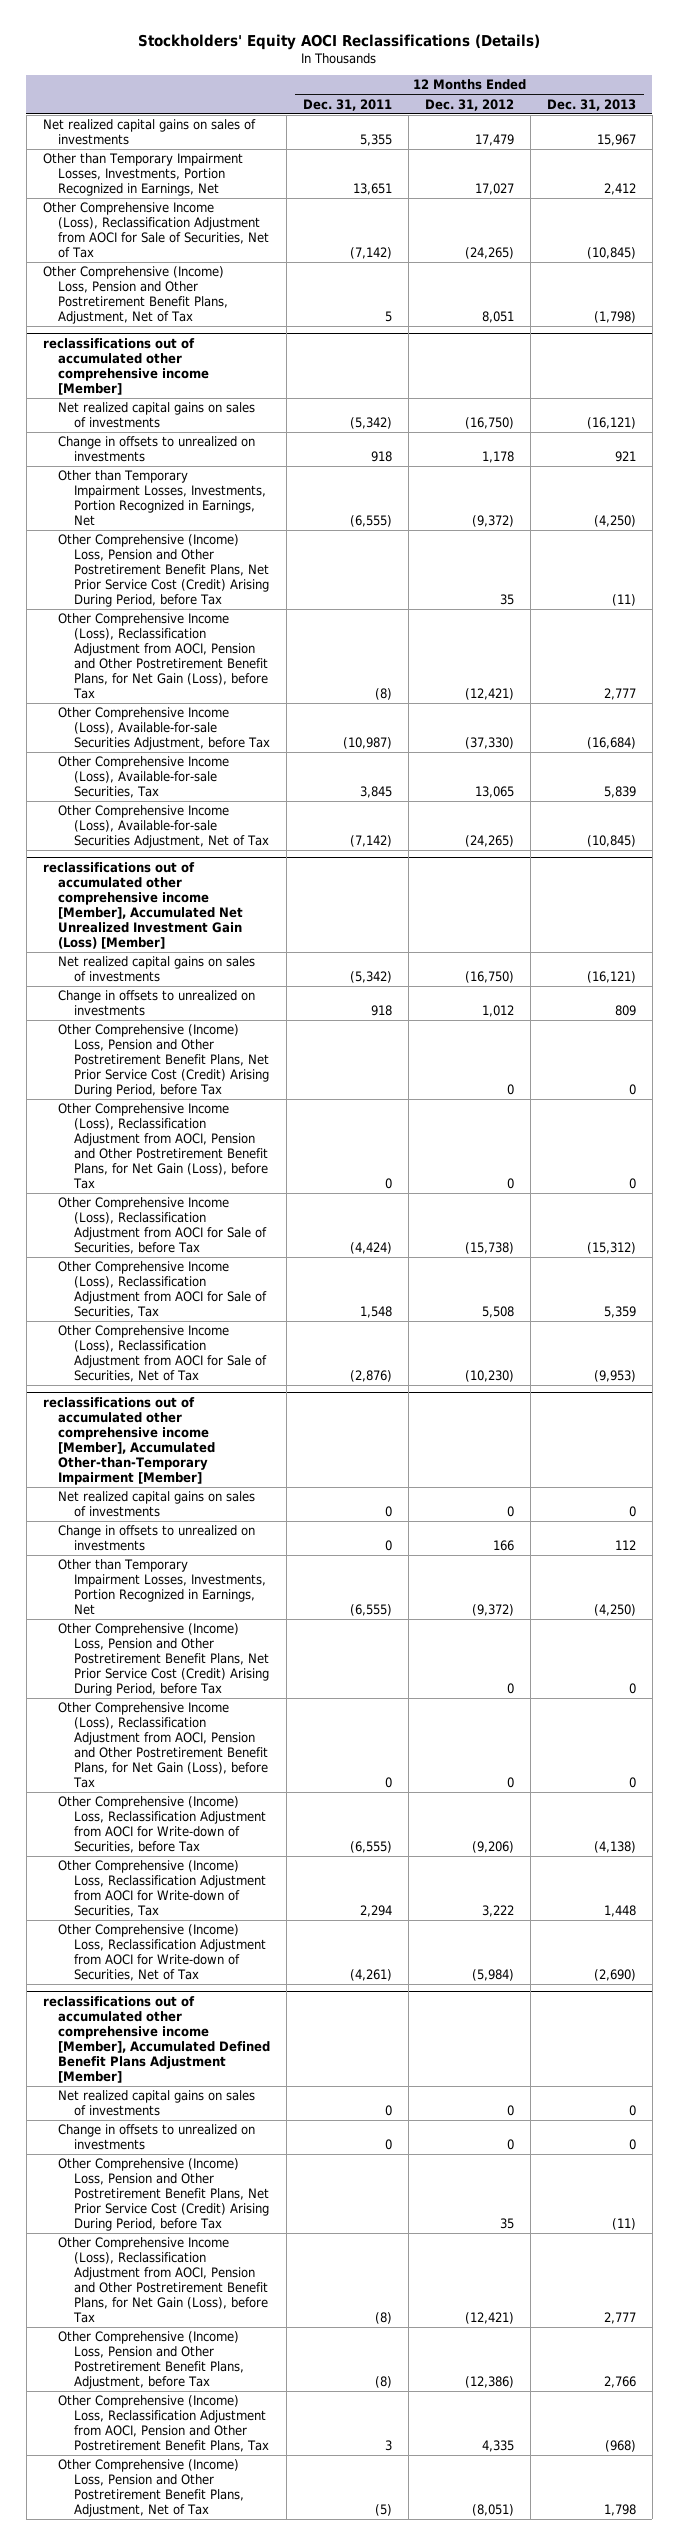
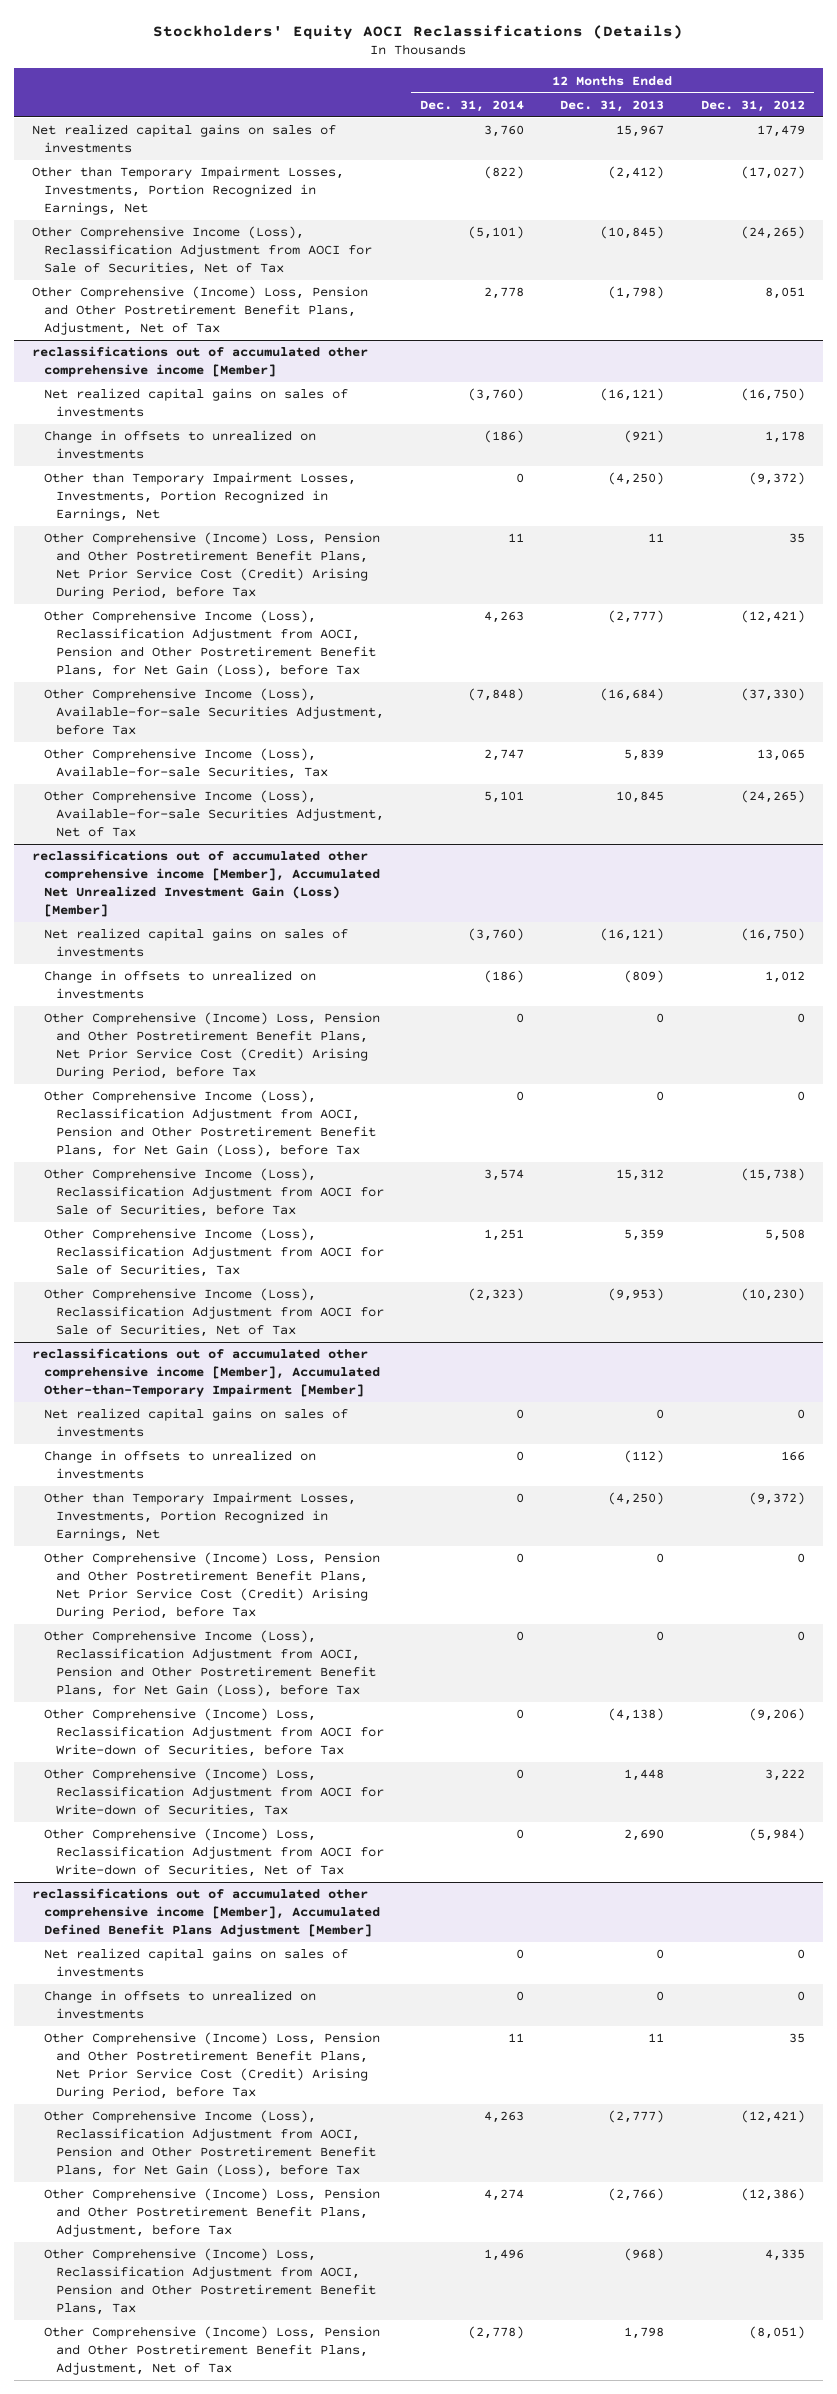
[303,98,393,111] Dec. 31, 2011 -> none
none -> [420,99,525,112] Dec. 31, 2014
[475,183,515,196] 17,027 -> [740,166,805,180] (17,027)
[603,183,636,196] 2,412 -> [608,166,665,180] (2,412)
[614,451,636,463] 921 -> [624,430,665,444] (921)
[611,594,636,607] (11) -> [648,533,665,543] 11
[603,688,636,701] 2,777 -> [608,610,665,624] (2,777)
[586,835,636,848] (10,845) -> [616,791,665,804] 10,845
[614,1005,636,1017] 809 -> [624,970,665,984] (809)
[586,1242,636,1255] (15,312) -> [616,1169,665,1182] 15,312
[614,1540,636,1551] 112 -> [624,1450,665,1464] (112)
[593,1969,636,1982] (2,690) -> [624,1829,665,1842] 2,690
[611,2218,636,2231] (11) -> [648,2033,665,2043] 11
[603,2312,636,2325] 2,777 -> [608,2110,665,2124] (2,777)
[603,2376,636,2389] 2,766 -> [608,2188,665,2202] (2,766)

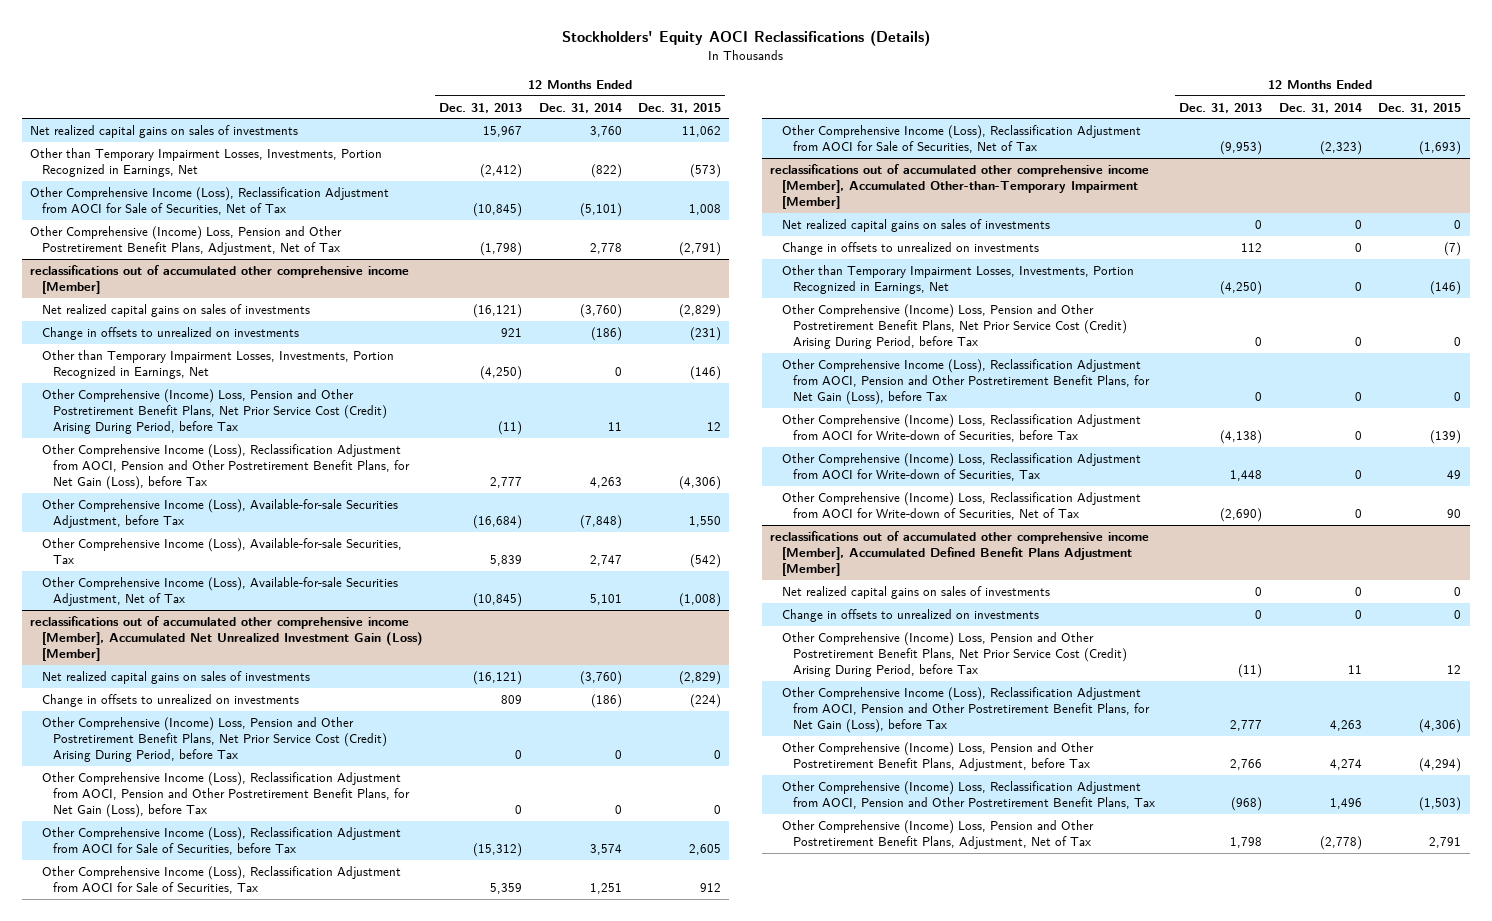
[700,99,805,112] Dec. 31, 2012 -> none
none -> [638,102,722,113] Dec. 31, 2015
[624,430,665,444] (921) -> [501,327,523,337] 921
[648,533,665,543] 11 -> [498,421,523,436] (11)
[608,610,665,624] (2,777) -> [490,477,523,489] 2,777
[616,791,665,804] 10,845 -> [473,593,523,608] (10,845)
[624,970,665,984] (809) -> [501,694,523,704] 809
[616,1169,665,1182] 15,312 -> [473,843,523,858] (15,312)
[624,1450,665,1464] (112) -> [1241,242,1263,252] 112
[624,1829,665,1842] 2,690 -> [1220,508,1263,523] (2,690)
[648,2033,665,2043] 11 -> [1238,664,1263,679] (11)
[608,2110,665,2124] (2,777) -> [1230,720,1263,732] 2,777
[608,2188,665,2202] (2,766) -> [1230,759,1263,771] 2,766

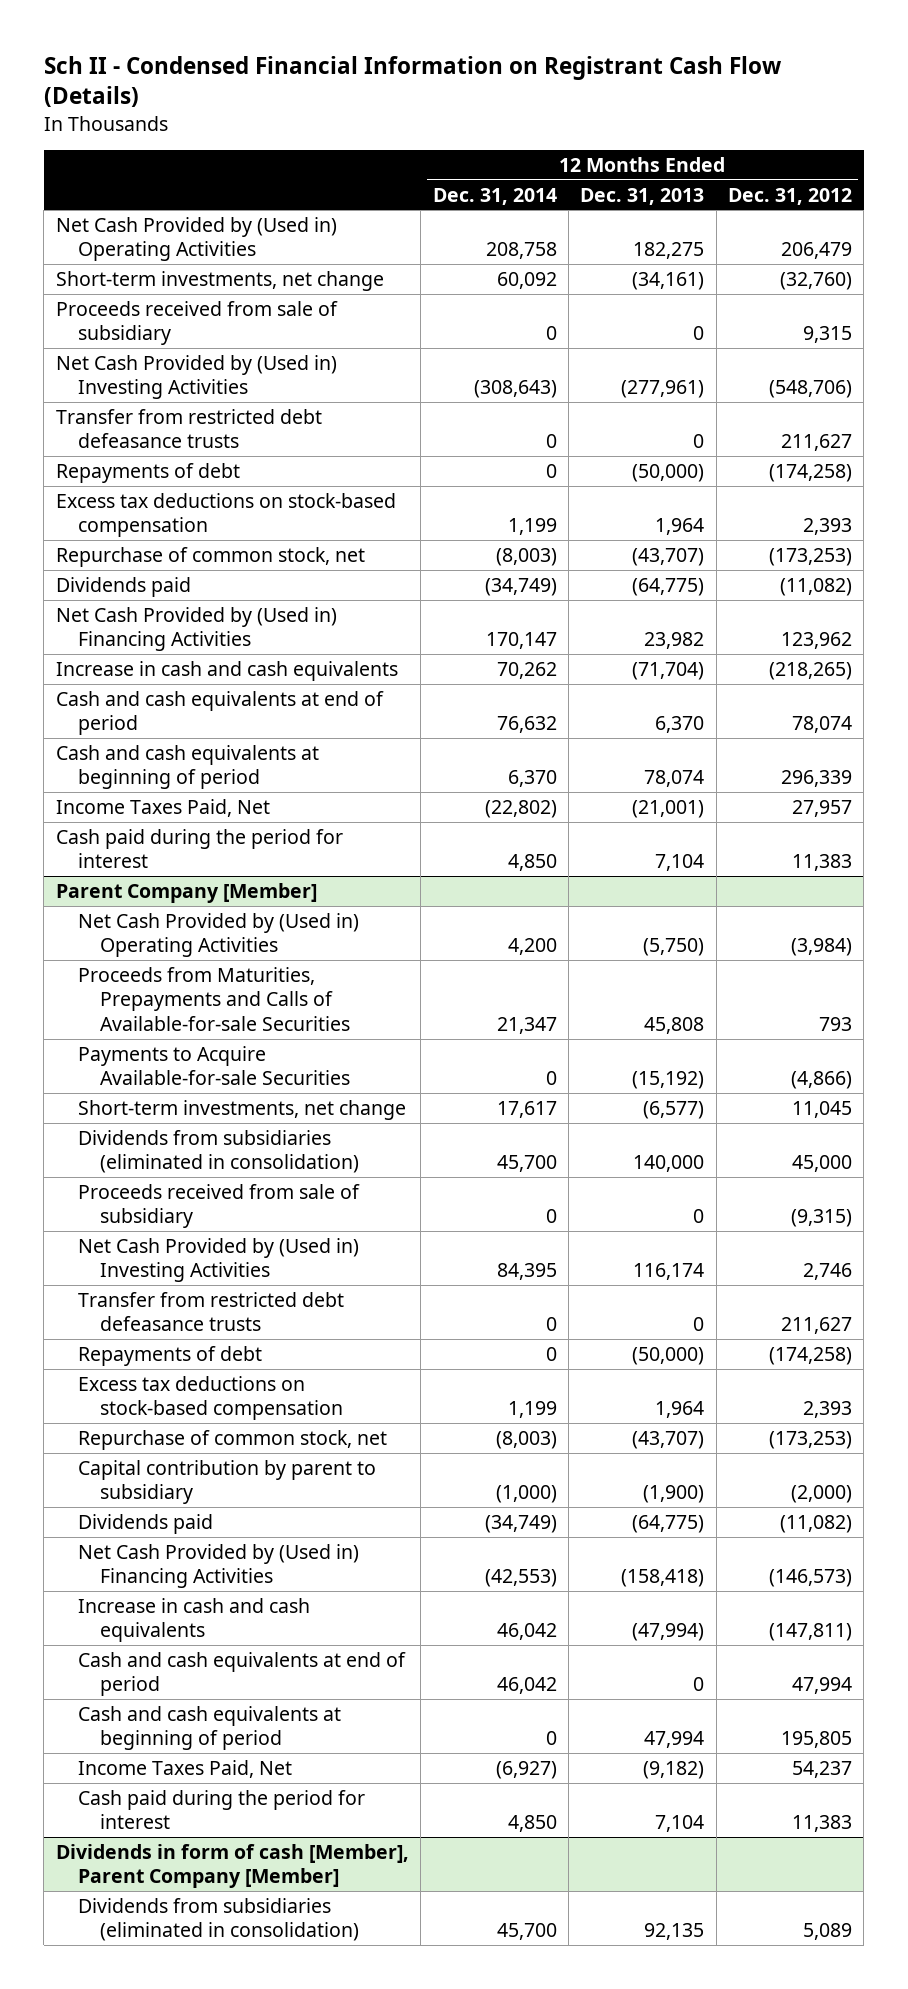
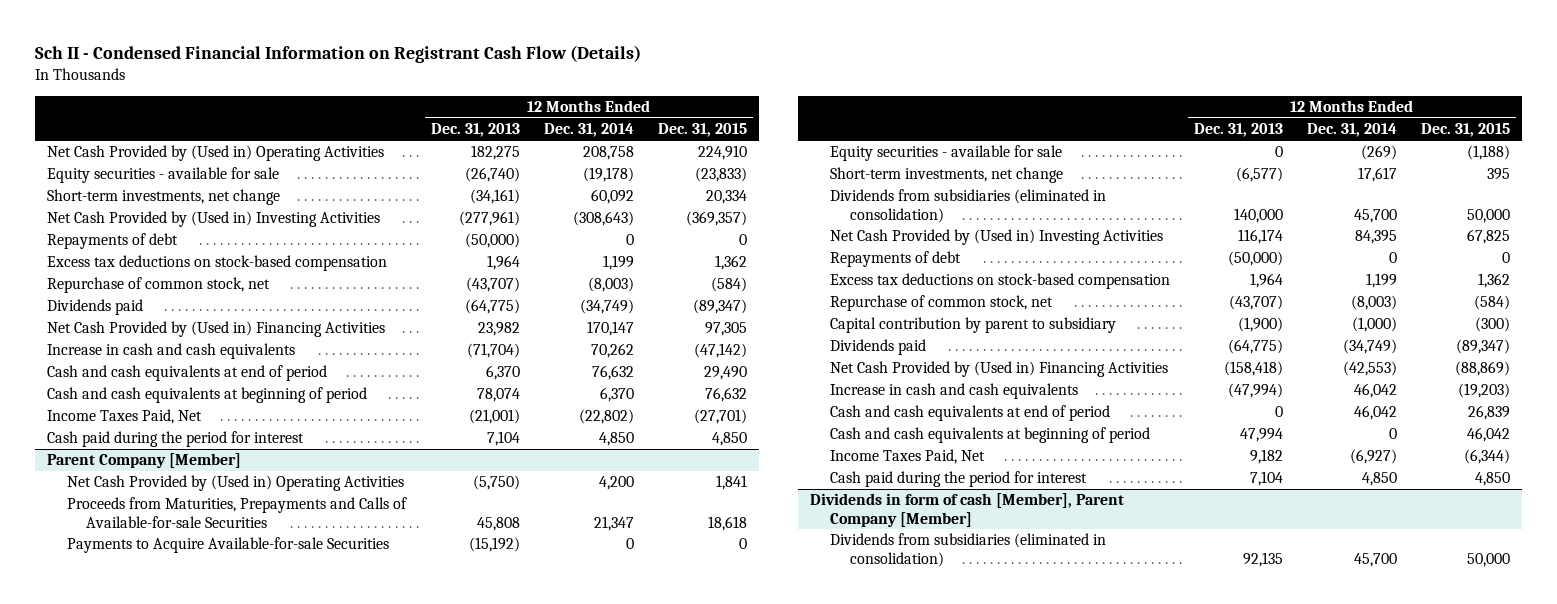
[727,187,852,205] Dec. 31, 2012 -> none
none -> [657,123,747,138] Dec. 31, 2015
none -> [46,167,279,184] Equity securities - available for sale
[55,300,338,346] Proceeds received from sale of subsidiary -> none
[55,408,322,449] Transfer from restricted debt defeasance trusts -> none
none -> [829,145,1062,162] Equity securities - available for sale
[78,1183,361,1229] Proceeds received from sale of subsidiary -> none
[78,1291,345,1332] Transfer from restricted debt defeasance trusts -> none
[643,1760,705,1779] (9,182) -> [1249,449,1283,465] 9,182

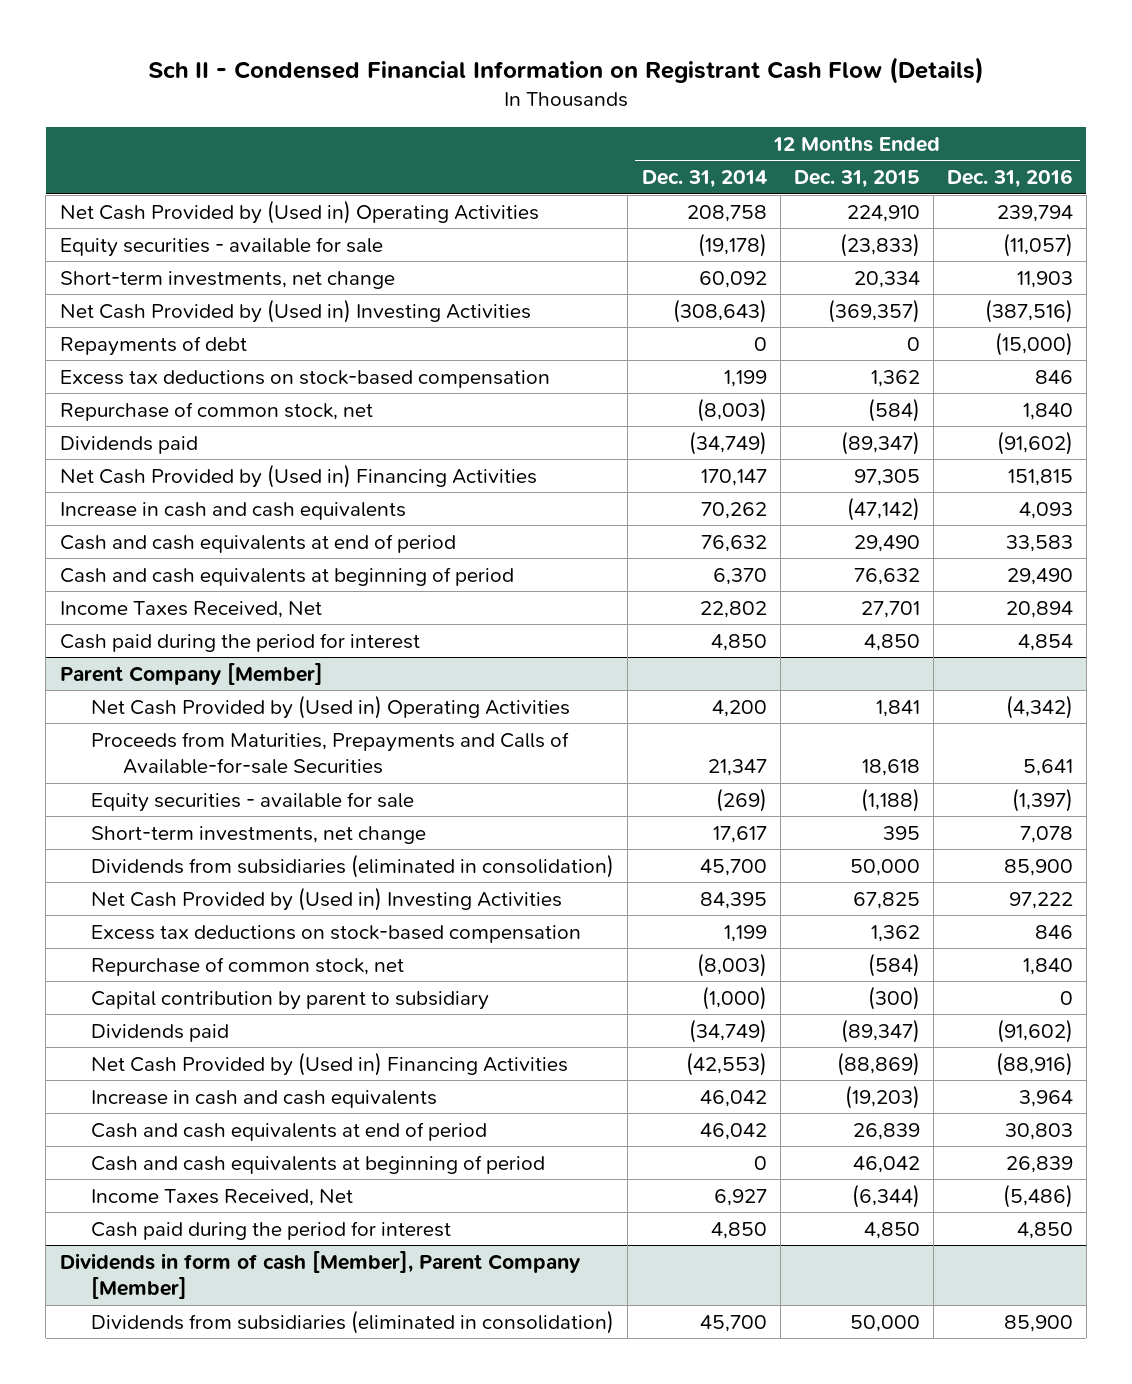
[430,123,520,138] Dec. 31, 2013 -> none
none -> [946,169,1073,189] Dec. 31, 2016
[46,409,202,425] Income Taxes Paid, Net -> [59,600,322,618] Income Taxes Received, Net
[578,409,634,425] (22,802) -> [699,600,767,618] 22,802
[693,409,747,425] (27,701) -> [860,600,920,618] 27,701
[66,537,389,554] Payments to Acquire Available-for-sale Securities -> none
[829,251,961,268] Repayments of debt -> none
[829,449,985,465] Income Taxes Paid, Net -> [91,1188,354,1206] Income Taxes Received, Net
[1350,449,1398,465] (6,927) -> [713,1188,767,1206] 6,927

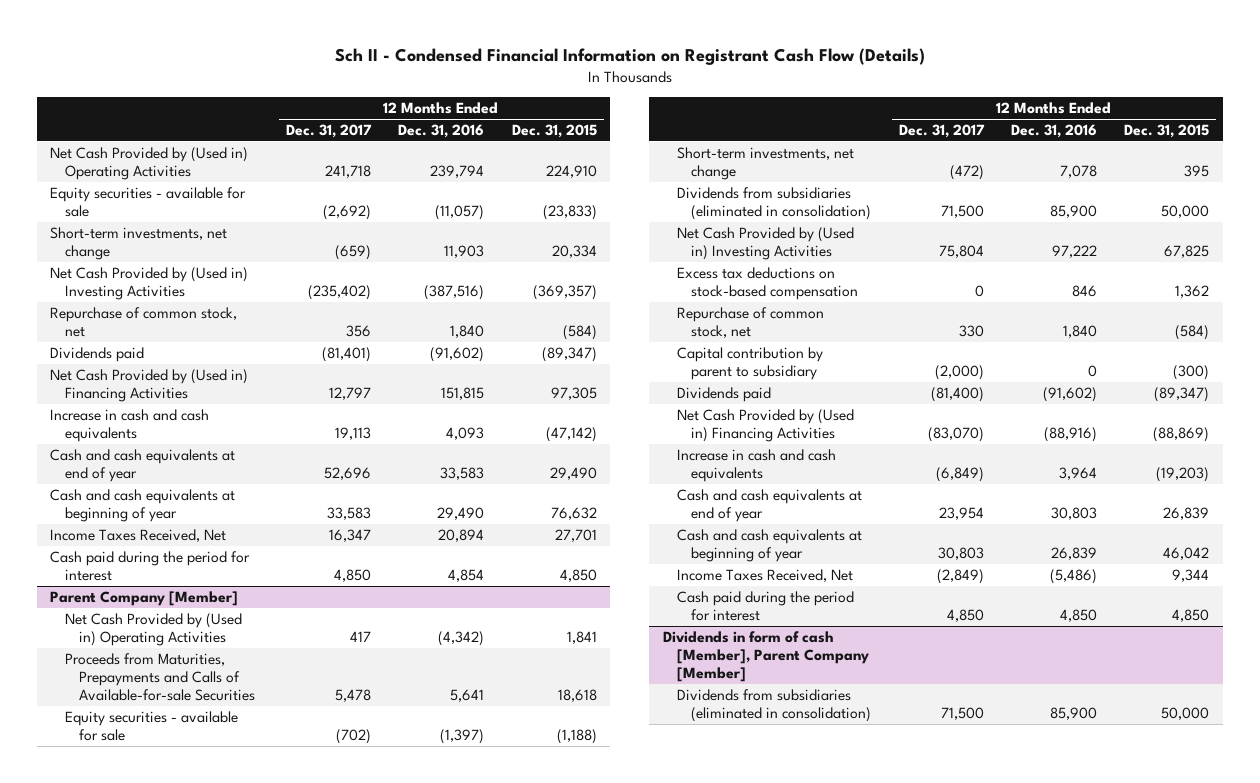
[641,170,767,189] Dec. 31, 2014 -> none
none -> [286,124,373,139] Dec. 31, 2017
[59,335,247,356] Repayments of debt -> none
[59,369,550,388] Excess tax deductions on stock-based compensation -> none
[59,533,456,553] Cash and cash equivalents at end of period -> [50,449,236,482] Cash and cash equivalents at end of year
[59,566,514,586] Cash and cash equivalents at beginning of period -> [50,489,236,522] Cash and cash equivalents at beginning of year
[91,1121,488,1141] Cash and cash equivalents at end of period -> [677,489,863,522] Cash and cash equivalents at end of year
[91,1154,546,1174] Cash and cash equivalents at beginning of period -> [677,529,863,562] Cash and cash equivalents at beginning of year
[851,1183,920,1208] (6,344) -> [1172,569,1210,583] 9,344

